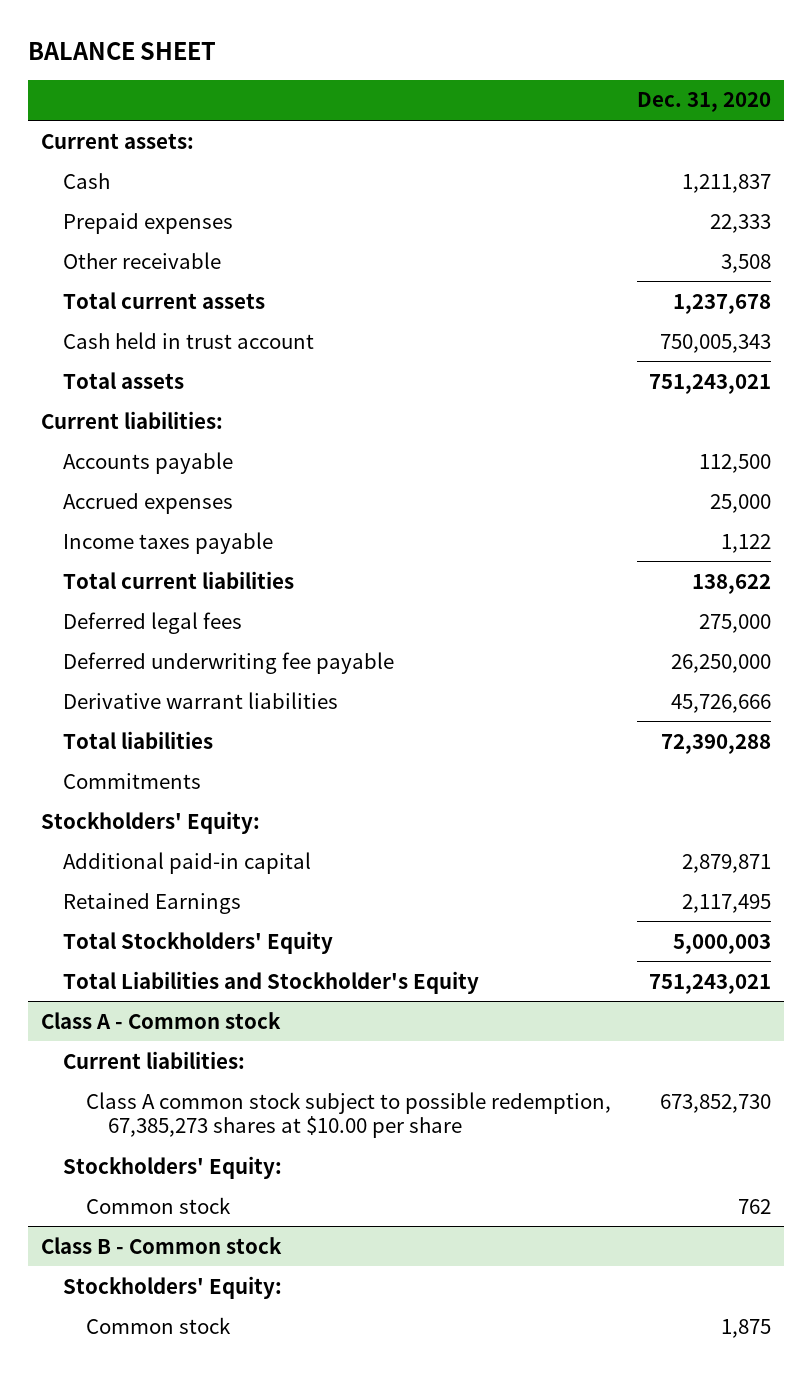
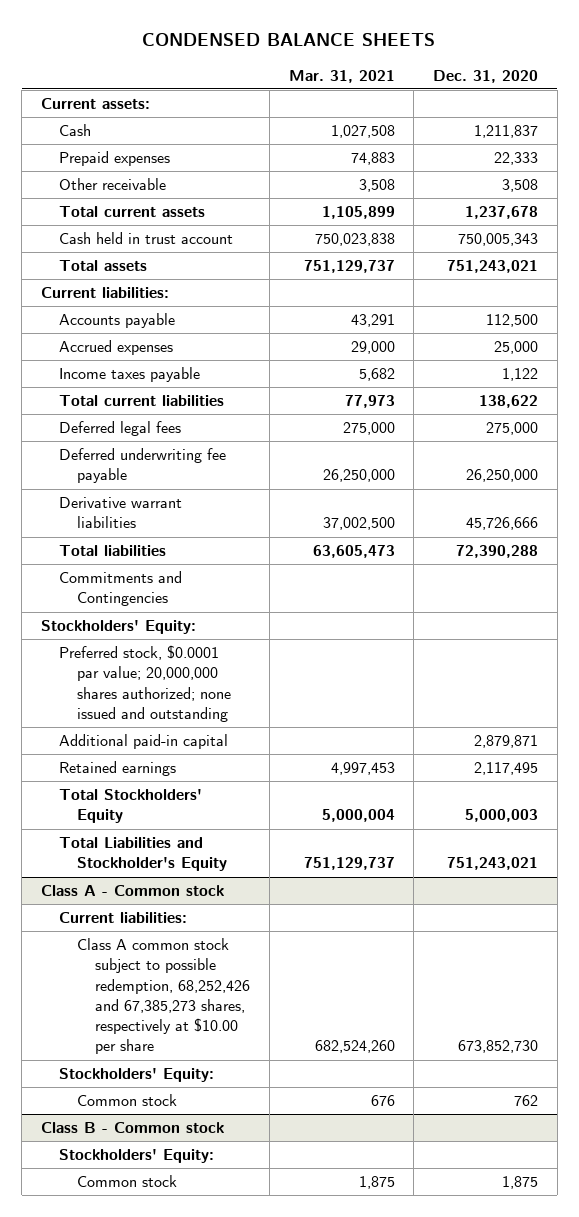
[28,41,217,60] BALANCE SHEET -> [142,32,436,46] CONDENSED BALANCE SHEETS
none -> [288,69,395,83] Mar. 31, 2021
[63,772,202,789] Commitments -> [58,571,182,607] Commitments and Contingencies
none -> [58,645,232,722] Preferred stock, $0.0001 par value; 20,000,000 shares authorized; none issued and outstanding
[63,892,242,914] Retained Earnings -> [58,761,176,777] Retained earnings
[85,1091,611,1139] Class A common stock subject to possible redemption, 67,385,273 shares at $10.00 per share -> [77,938,251,1055] Class A common stock subject to possible redemption, 68,252,426 and 67,385,273 shares, respectively at $10.00 per share

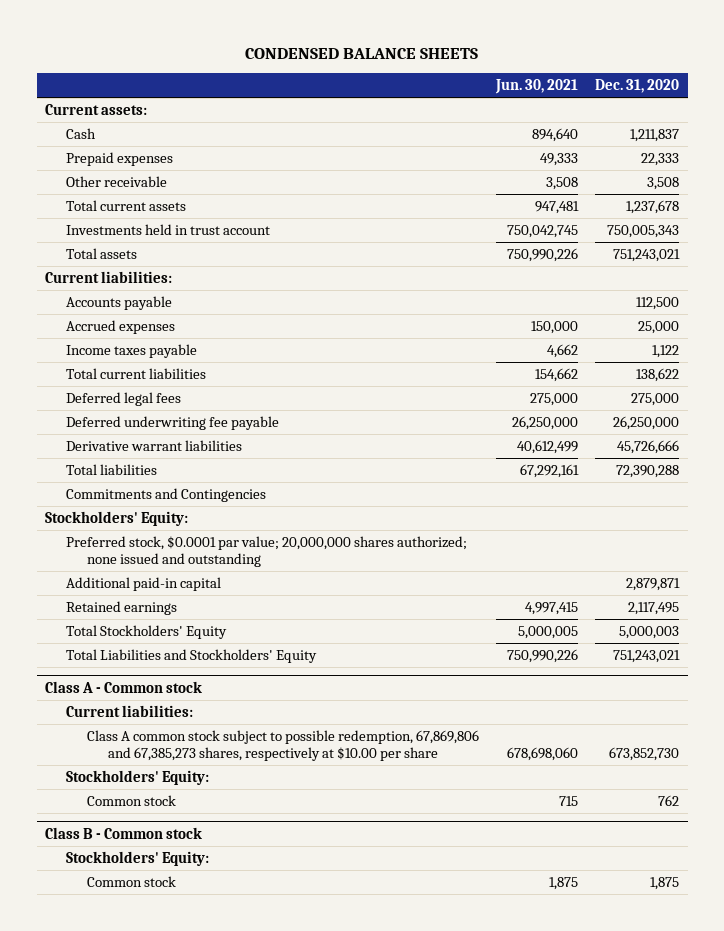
[288,69,395,83] Mar. 31, 2021 -> none
none -> [494,79,578,95] Jun. 30, 2021
[58,232,233,245] Cash held in trust account -> [65,223,270,235] Investments held in trust account
[58,837,228,872] Total Liabilities and Stockholder's Equity -> [65,648,317,663] Total Liabilities and Stockholders' Equity
[77,938,251,1055] Class A common stock subject to possible redemption, 68,252,426 and 67,385,273 shares, respectively at $10.00 per share -> [86,729,479,762] Class A common stock subject to possible redemption, 67,869,806 and 67,385,273 shares, respectively at $10.00 per share

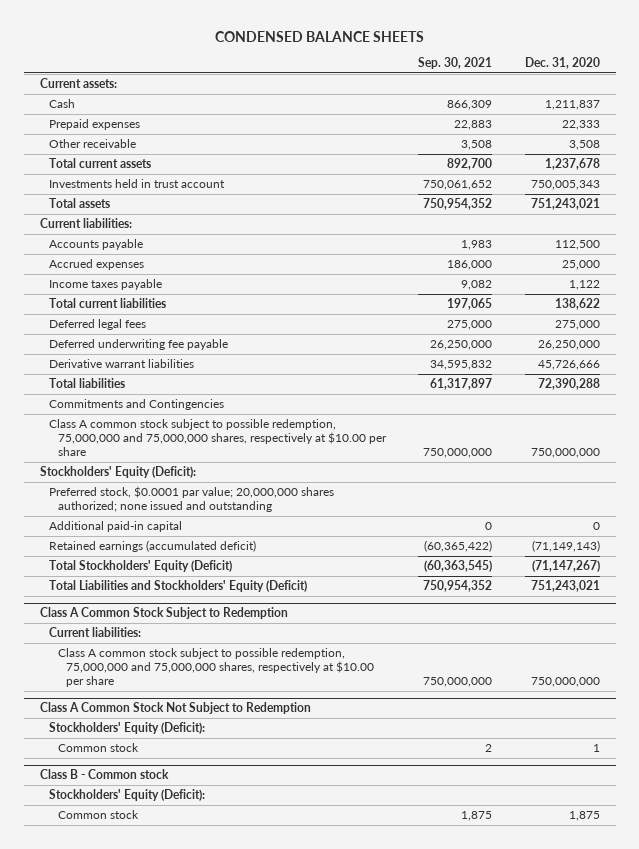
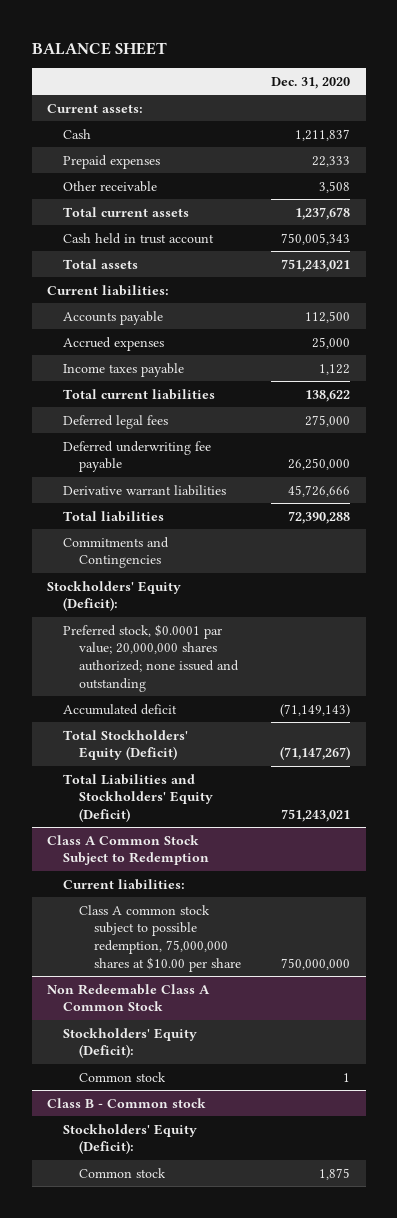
[214,30,424,42] CONDENSED BALANCE SHEETS -> [31,41,167,55] BALANCE SHEET
[418,57,493,70] Sep. 30, 2021 -> none
[48,179,225,189] Investments held in trust account -> [62,232,214,244] Cash held in trust account
[48,419,387,457] Class A common stock subject to possible redemption, 75,000,000 and 75,000,000 shares, respectively at $10.00 per share -> none
[48,521,182,533] Additional paid-in capital -> none
[48,540,256,553] Retained earnings (accumulated deficit) -> [62,703,177,715] Accumulated deficit
[39,702,311,715] Class A Common Stock Not Subject to Redemption -> none
[57,648,375,688] Class A common stock subject to possible redemption, 75,000,000 and 75,000,000 shares, respectively at $10.00 per share -> [78,904,242,972] Class A common stock subject to possible redemption, 75,000,000 shares at $10.00 per share
none -> [47,983,211,1012] Non Redeemable Class A Common Stock

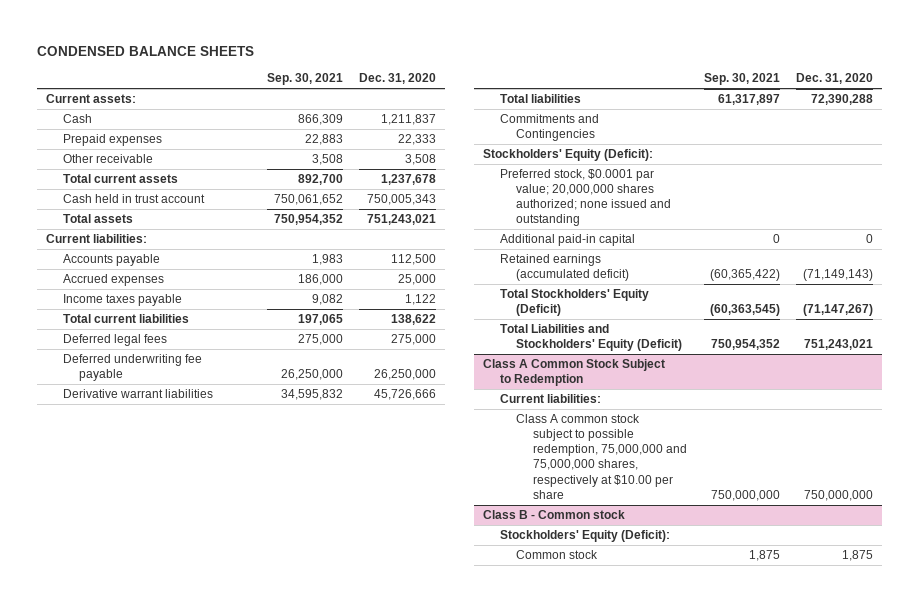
[31,41,167,55] BALANCE SHEET -> [37,45,255,56] CONDENSED BALANCE SHEETS
none -> [266,73,343,86] Sep. 30, 2021
none -> [499,234,635,247] Additional paid-in capital
[62,703,177,715] Accumulated deficit -> [499,254,630,282] Retained earnings (accumulated deficit)
[47,983,211,1012] Non Redeemable Class A Common Stock -> none
[62,1027,197,1059] Stockholders' Equity (Deficit): -> none
[78,1071,166,1082] Common stock -> none
[78,904,242,972] Class A common stock subject to possible redemption, 75,000,000 shares at $10.00 per share -> [516,414,688,499] Class A common stock subject to possible redemption, 75,000,000 and 75,000,000 shares, respectively at $10.00 per share

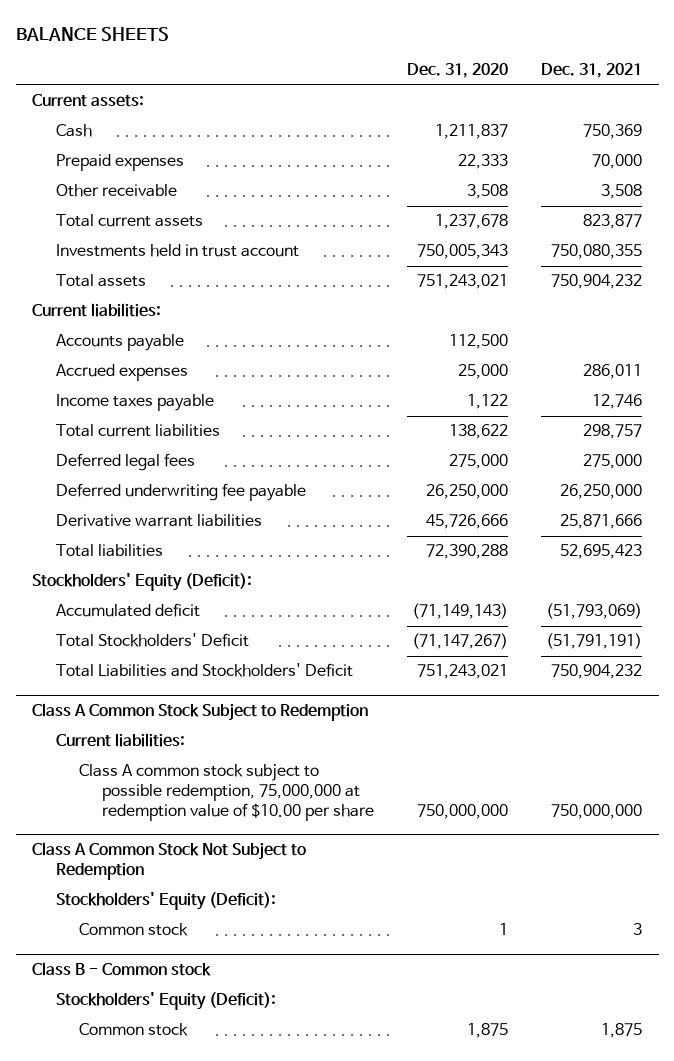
[37,45,255,56] CONDENSED BALANCE SHEETS -> [15,26,169,41] BALANCE SHEETS
[266,73,343,86] Sep. 30, 2021 -> none
none -> [541,63,643,79] Dec. 31, 2021
[62,194,205,204] Cash held in trust account -> [55,244,299,258] Investments held in trust account
[499,114,599,142] Commitments and Contingencies -> none
[499,169,672,227] Preferred stock, $0.0001 par value; 20,000,000 shares authorized; none issued and outstanding -> none
[499,234,635,247] Additional paid-in capital -> none
[499,254,630,282] Retained earnings (accumulated deficit) -> [55,603,200,618] Accumulated deficit
[499,289,649,317] Total Stockholders' Equity (Deficit) -> [55,633,249,648] Total Stockholders' Deficit
[499,324,683,352] Total Liabilities and Stockholders' Equity (Deficit) -> [55,663,353,678] Total Liabilities and Stockholders' Deficit
[516,414,688,499] Class A common stock subject to possible redemption, 75,000,000 and 75,000,000 shares, respectively at $10.00 per share -> [78,764,375,822] Class A common stock subject to possible redemption, 75,000,000 at redemption value of $10.00 per share
none -> [32,842,307,881] Class A Common Stock Not Subject to Redemption
none -> [55,892,276,911] Stockholders' Equity (Deficit):
none -> [78,923,188,937] Common stock

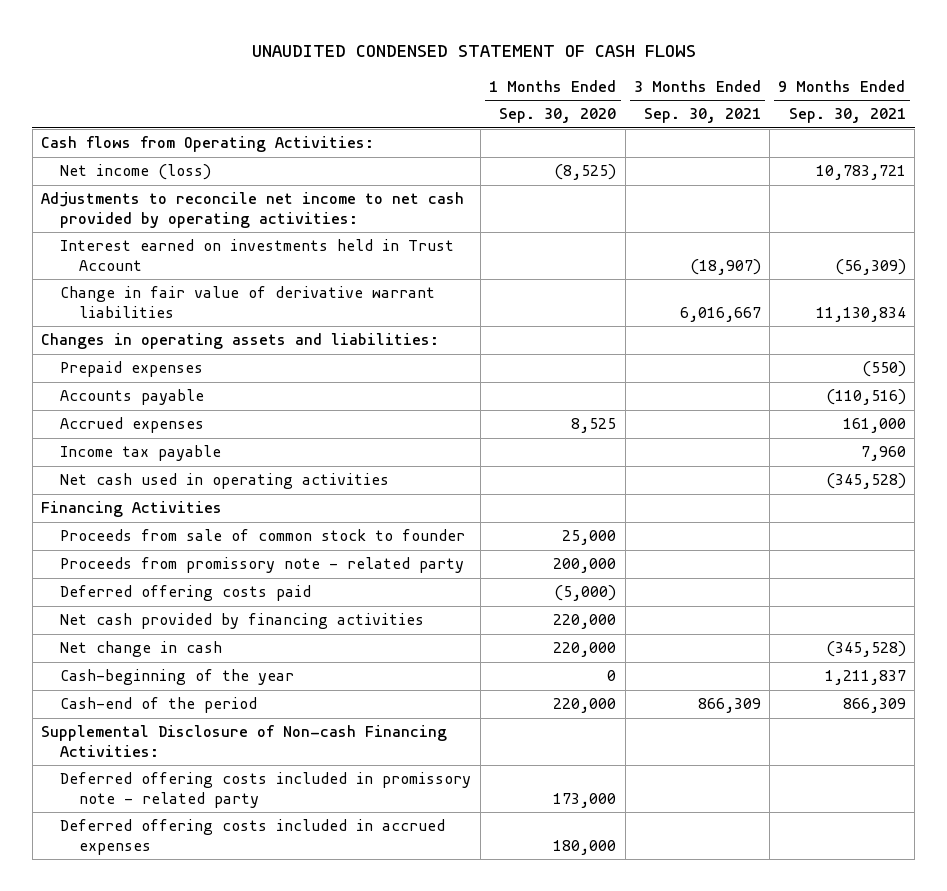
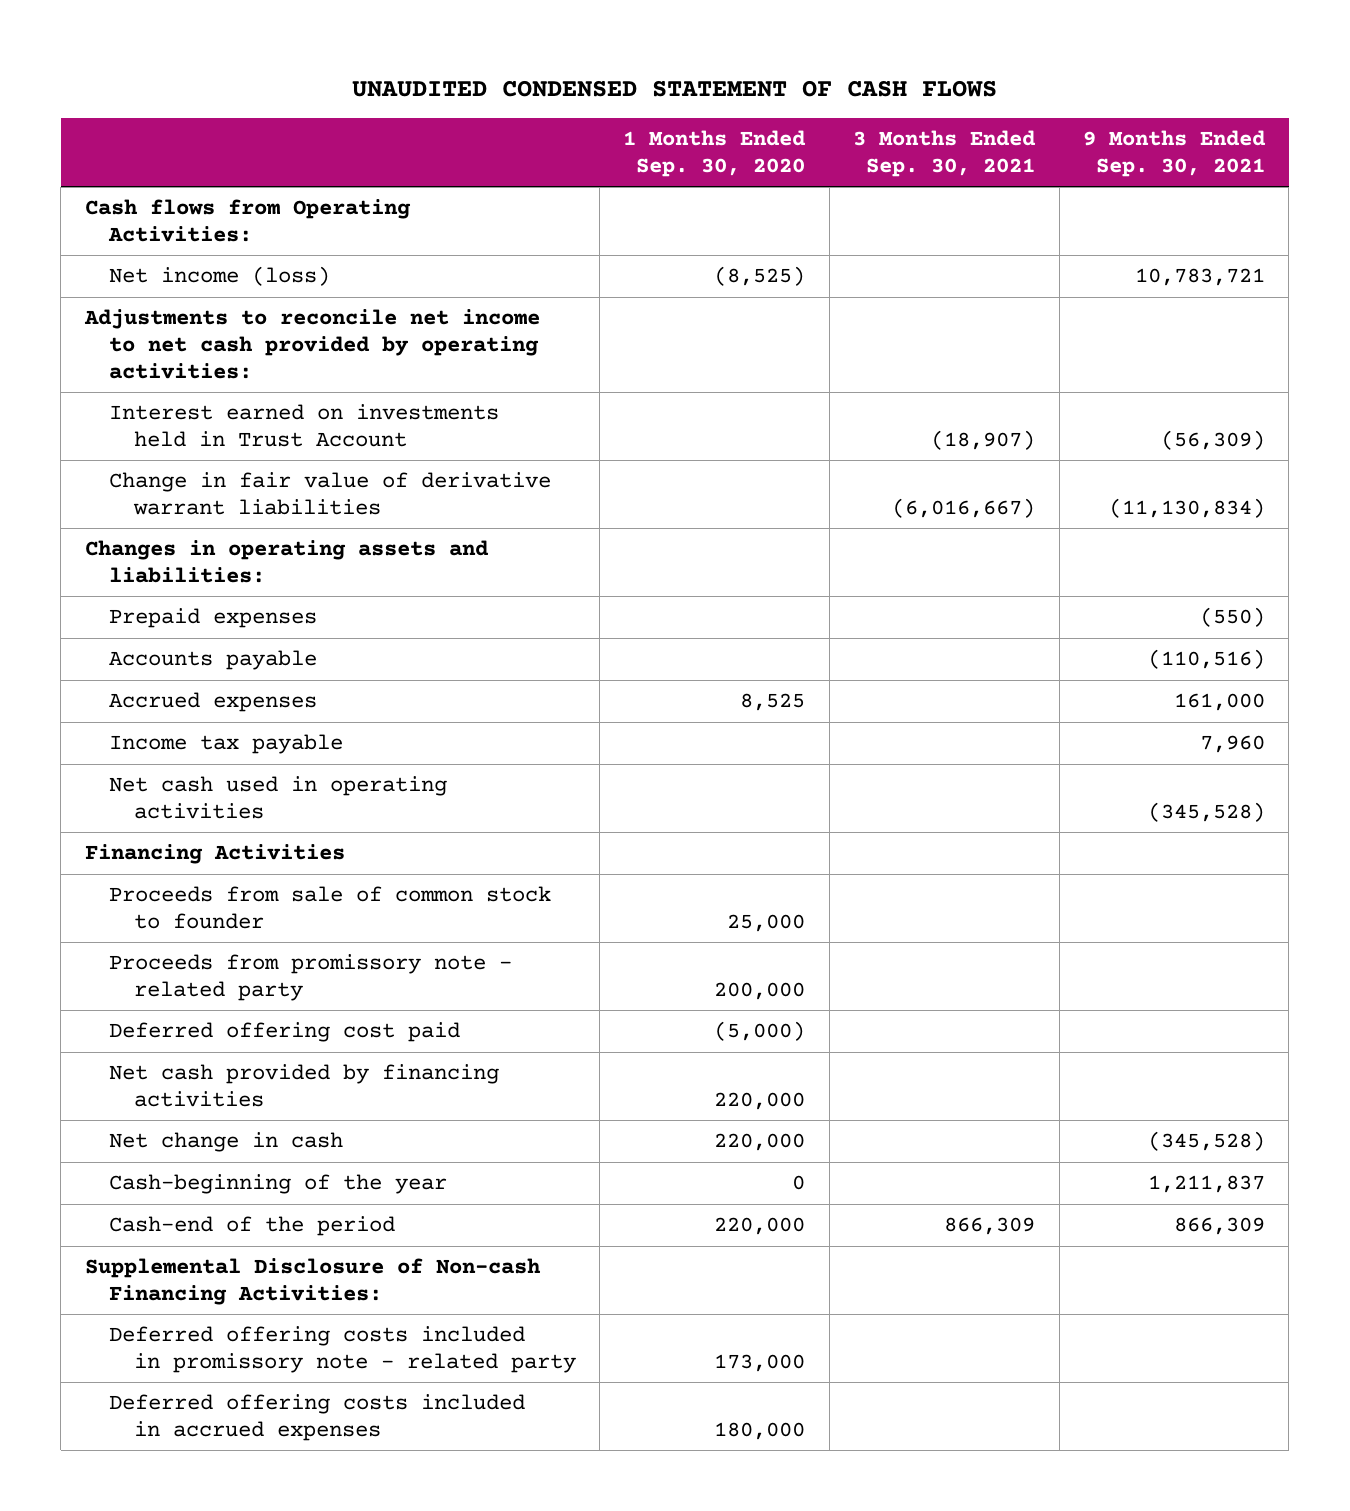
[680,306,762,322] 6,016,667 -> [892,497,1036,518] (6,016,667)
[815,306,906,322] 11,130,834 -> [1109,497,1266,518] (11,130,834)
[60,585,312,602] Deferred offering costs paid -> [109,1022,461,1043] Deferred offering cost paid

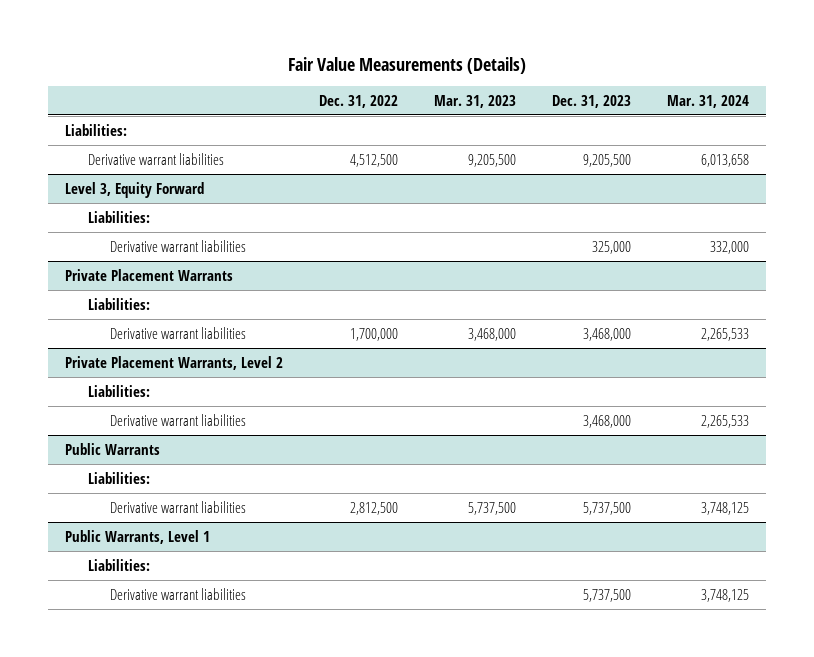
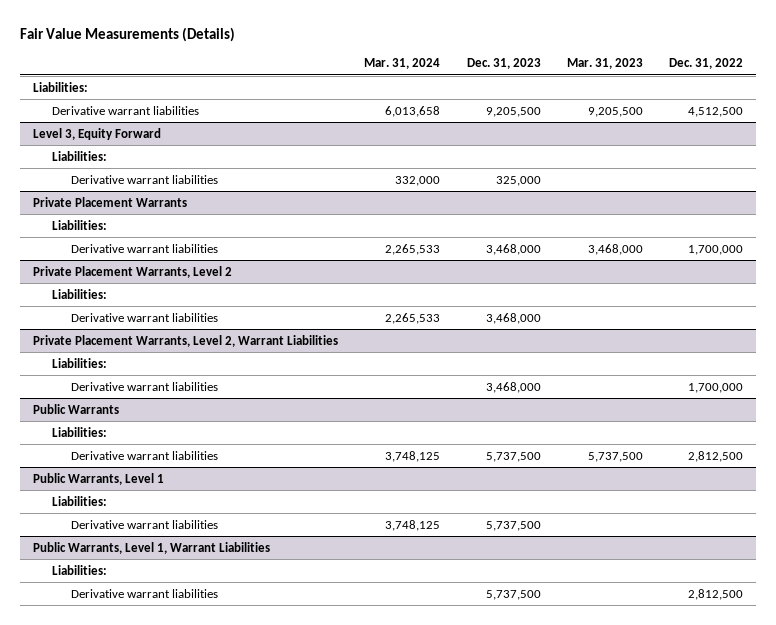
none -> [33,334,339,347] Private Placement Warrants, Level 2, Warrant Liabilities
none -> [51,357,107,368] Liabilities:
none -> [70,381,218,391] Derivative warrant liabilities
none -> [33,541,271,554] Public Warrants, Level 1, Warrant Liabilities
none -> [51,564,107,575] Liabilities:
none -> [70,588,218,598] Derivative warrant liabilities

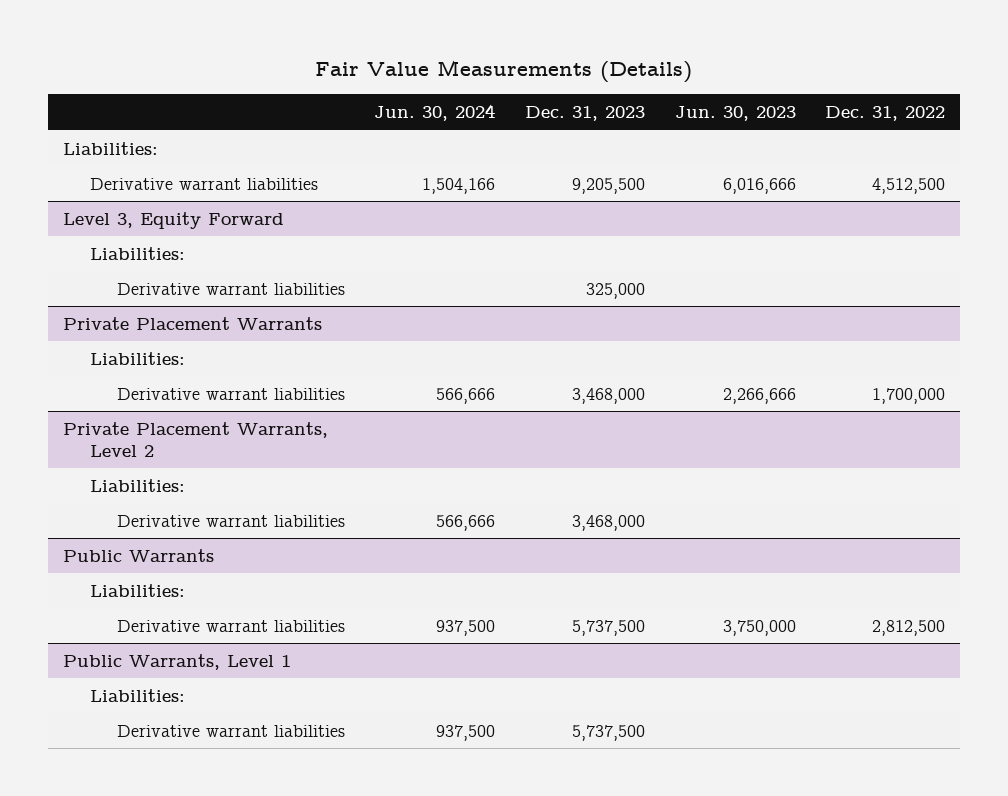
[364,58,441,70] Mar. 31, 2024 -> none
[566,58,643,70] Mar. 31, 2023 -> none
none -> [374,104,496,122] Jun. 30, 2024
none -> [674,106,796,122] Jun. 30, 2023
[33,334,339,347] Private Placement Warrants, Level 2, Warrant Liabilities -> none
[51,357,107,368] Liabilities: -> none
[70,381,218,391] Derivative warrant liabilities -> none
[33,541,271,554] Public Warrants, Level 1, Warrant Liabilities -> none
[51,564,107,575] Liabilities: -> none
[70,588,218,598] Derivative warrant liabilities -> none

